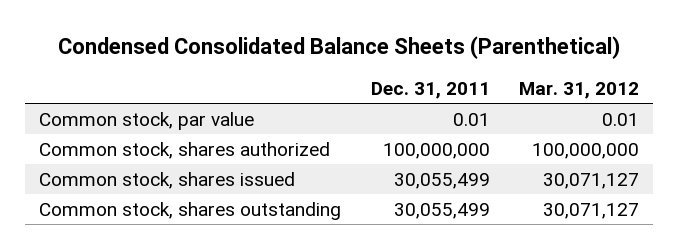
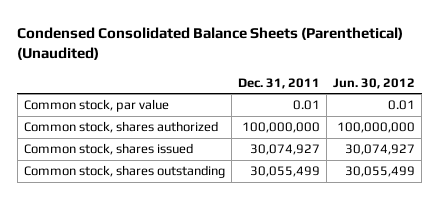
[58,36,621,60] Condensed Consolidated Balance Sheets (Parenthetical) -> [17,26,404,61] Condensed Consolidated Balance Sheets (Parenthetical) (Unaudited)
[518,81,639,99] Mar. 31, 2012 -> none
none -> [333,77,416,89] Jun. 30, 2012
[393,172,490,189] 30,055,499 -> [249,144,320,156] 30,074,927

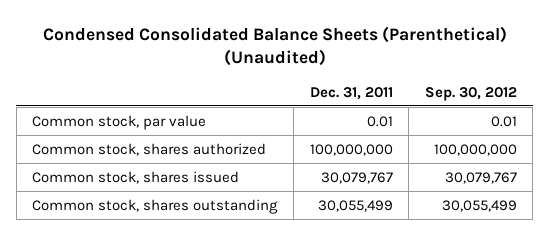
[333,77,416,89] Jun. 30, 2012 -> none
none -> [424,86,517,101] Sep. 30, 2012
[249,144,320,156] 30,074,927 -> [320,171,393,184] 30,079,767

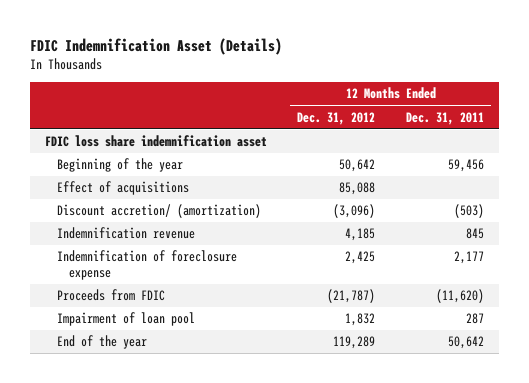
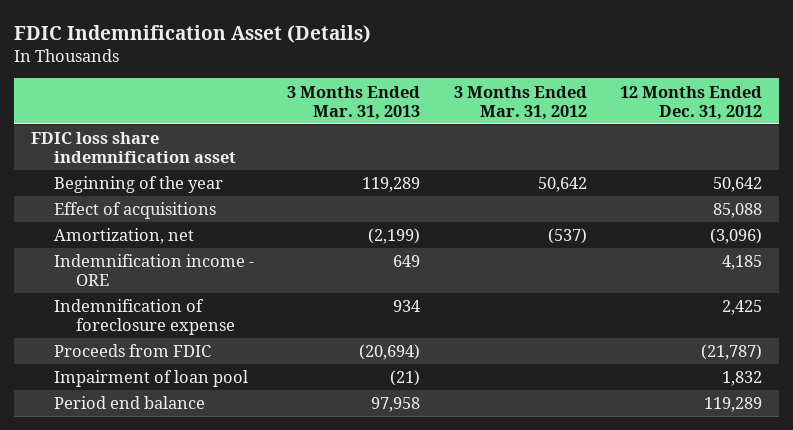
[405,111,484,125] Dec. 31, 2011 -> none
none -> [287,85,421,120] 3 Months Ended Mar. 31, 2013
none -> [453,85,587,120] 3 Months Ended Mar. 31, 2012
[57,204,262,219] Discount accretion/ (amortization) -> [53,228,194,245] Amortization, net
[57,227,196,240] Indemnification revenue -> [53,254,254,287] Indemnification income - ORE
[57,335,148,350] End of the year -> [53,396,205,410] Period end balance

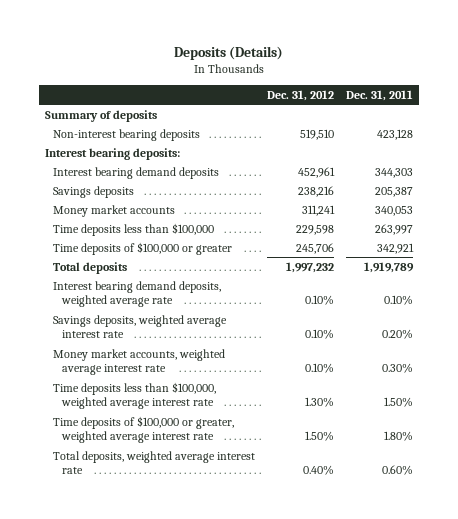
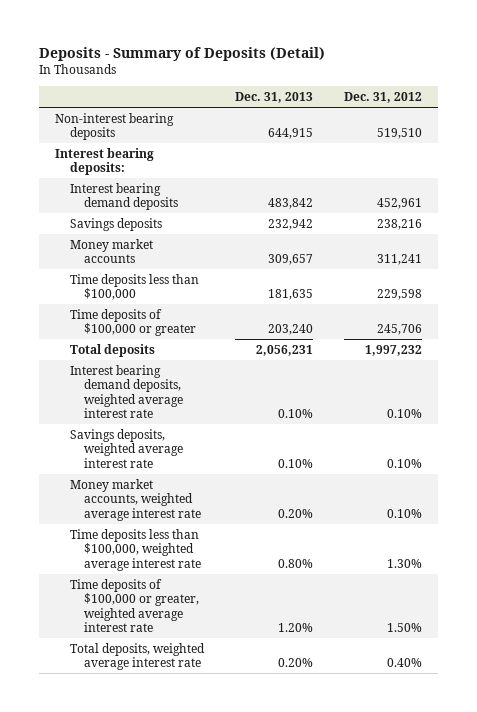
[174,46,284,61] Deposits (Details) -> [39,46,326,61] Deposits - Summary of Deposits (Detail)
[346,89,414,101] Dec. 31, 2011 -> none
none -> [235,92,314,104] Dec. 31, 2013
[44,109,157,122] Summary of deposits -> none
[53,280,222,308] Interest bearing demand deposits, weighted average rate -> [69,364,184,418] Interest bearing demand deposits, weighted average interest rate

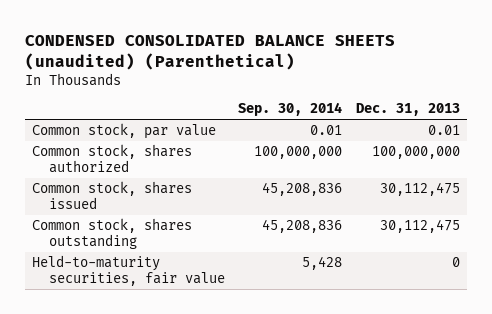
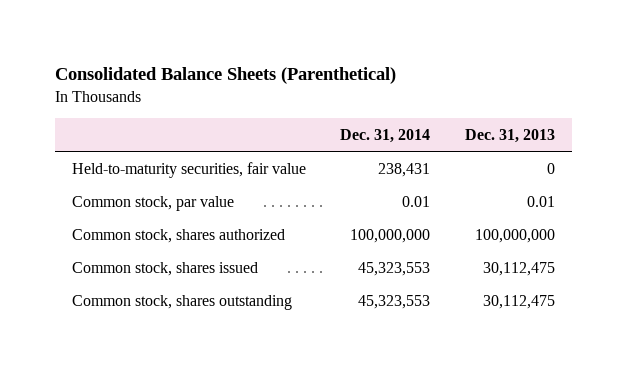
[24,34,395,70] CONDENSED CONSOLIDATED BALANCE SHEETS (unaudited) (Parenthetical) -> [55,67,397,85] Consolidated Balance Sheets (Parenthetical)
[238,102,343,117] Sep. 30, 2014 -> none
none -> [340,129,431,144] Dec. 31, 2014
[31,255,225,286] Held-to-maturity securities, fair value -> [72,161,307,178] Held-to-maturity securities, fair value

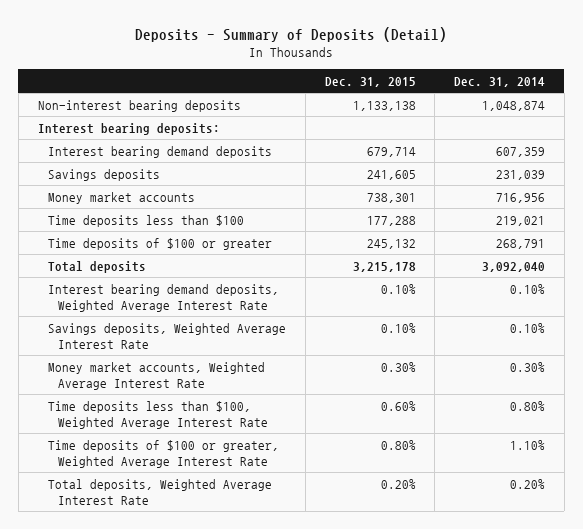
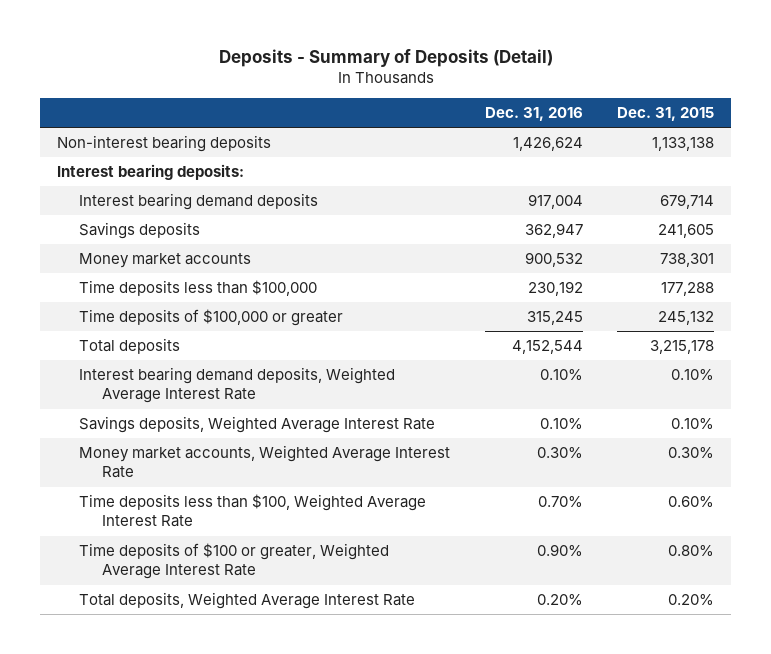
[454,77,546,88] Dec. 31, 2014 -> none
none -> [484,107,583,122] Dec. 31, 2016
[47,214,244,227] Time deposits less than $100 -> [79,280,318,297] Time deposits less than $100,000
[47,237,272,250] Time deposits of $100 or greater -> [79,309,344,327] Time deposits of $100,000 or greater

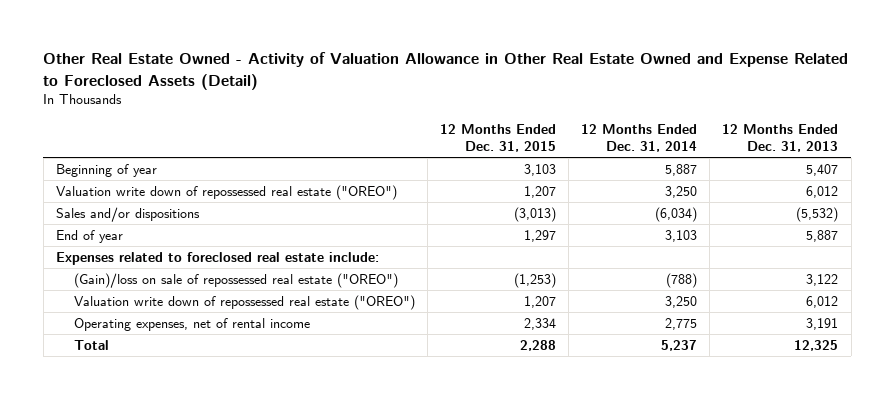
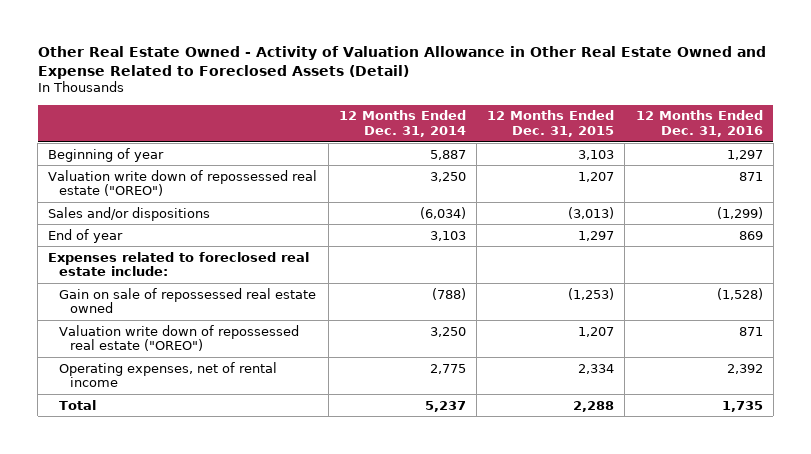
[722,123,839,153] 12 Months Ended Dec. 31, 2013 -> none
none -> [635,110,763,137] 12 Months Ended Dec. 31, 2016
[73,272,398,288] (Gain)/loss on sale of repossessed real estate ("OREO") -> [59,287,317,314] Gain on sale of repossessed real estate owned

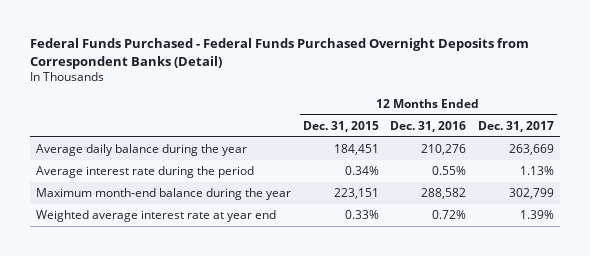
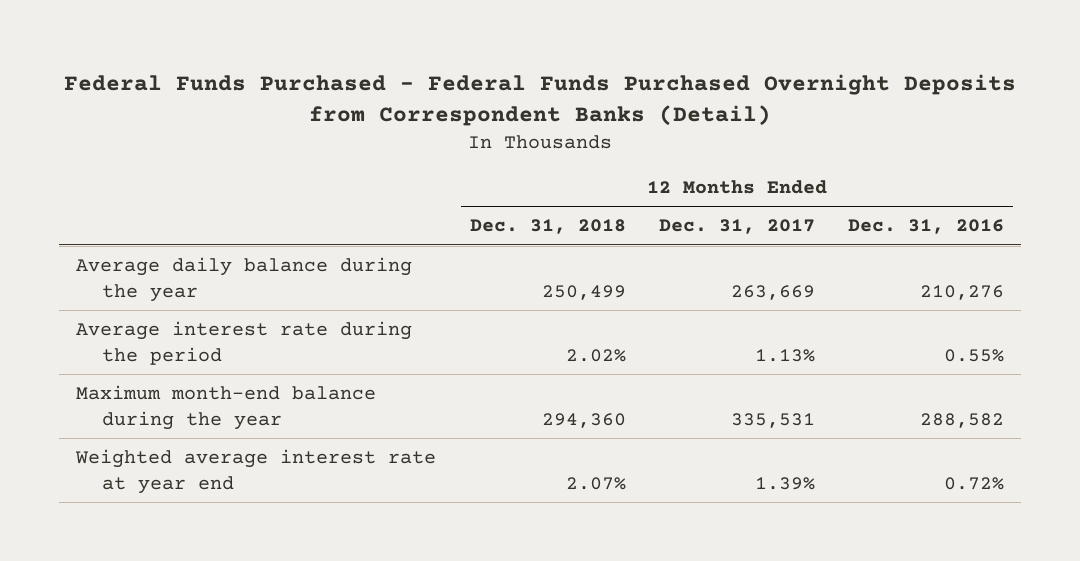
[302,120,379,132] Dec. 31, 2015 -> none
none -> [469,219,626,235] Dec. 31, 2018
[508,188,554,200] 302,799 -> [730,412,815,428] 335,531

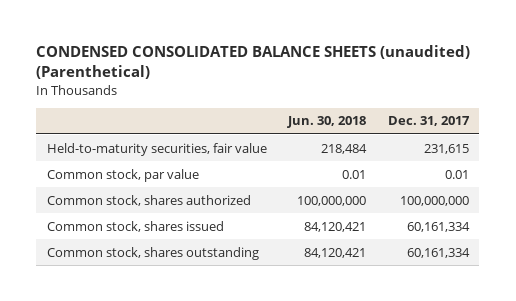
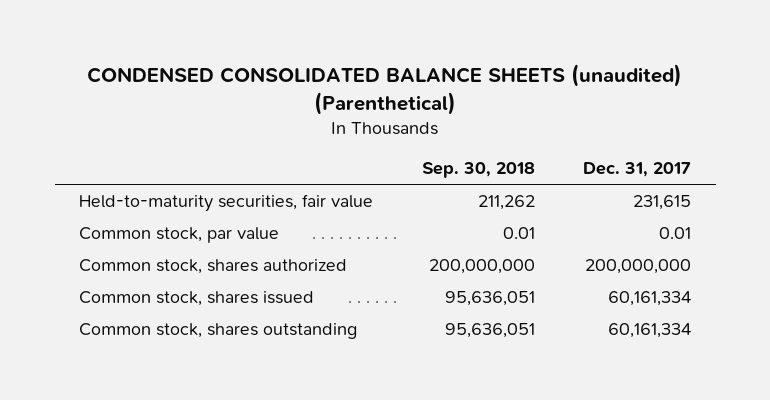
[287,116,367,129] Jun. 30, 2018 -> none
none -> [421,162,535,179] Sep. 30, 2018
[399,195,469,206] 100,000,000 -> [585,259,692,275] 200,000,000

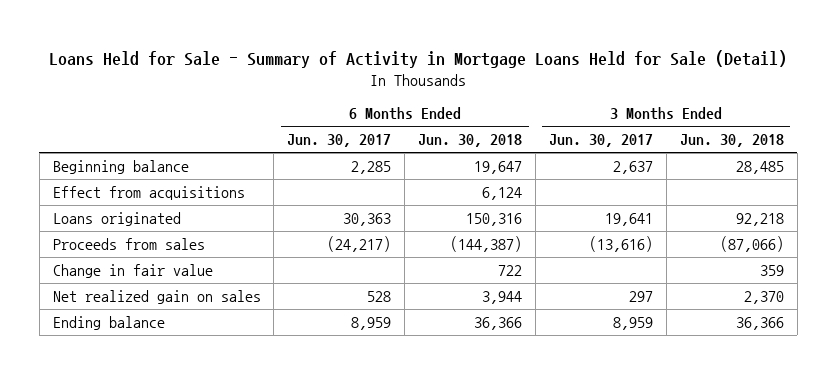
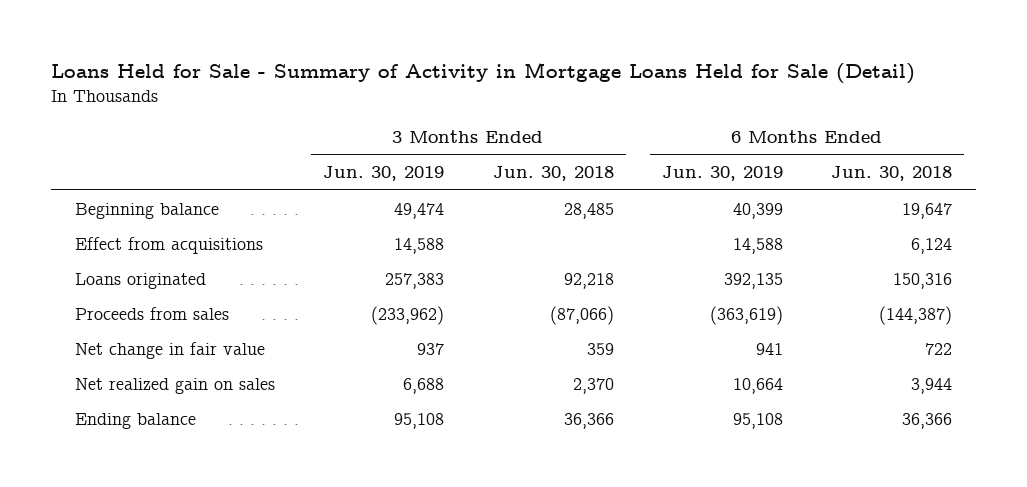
[287,134,392,148] Jun. 30, 2017 -> none
[548,134,653,148] Jun. 30, 2017 -> none
none -> [323,166,445,182] Jun. 30, 2019
none -> [661,166,783,182] Jun. 30, 2019
[52,263,213,278] Change in fair value -> [75,341,266,359] Net change in fair value

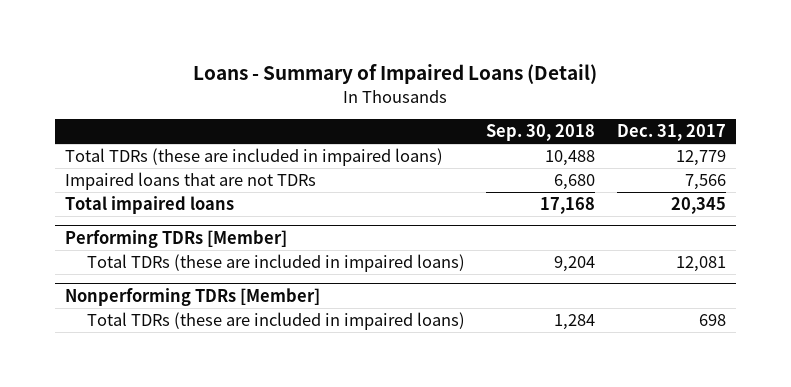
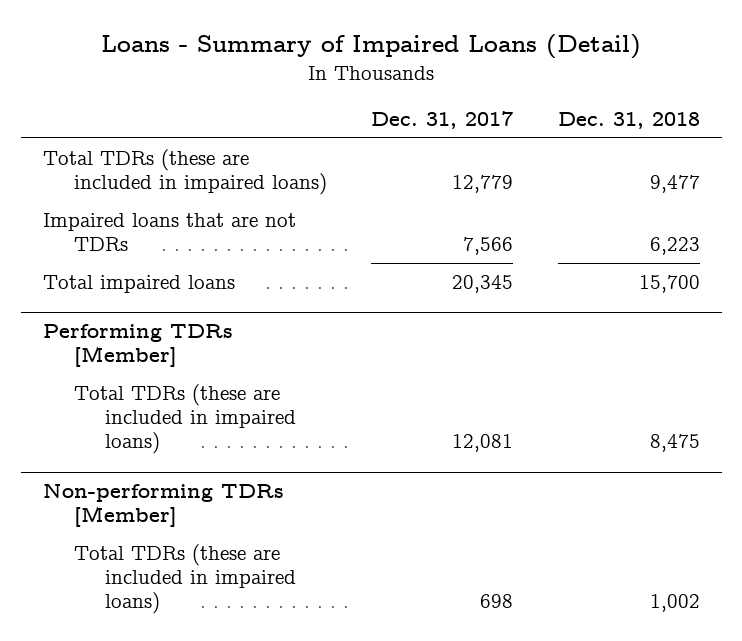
[486,124,596,142] Sep. 30, 2018 -> none
none -> [557,112,700,130] Dec. 31, 2018
[65,288,321,307] Nonperforming TDRs [Member] -> [42,482,284,528] Non-performing TDRs [Member]

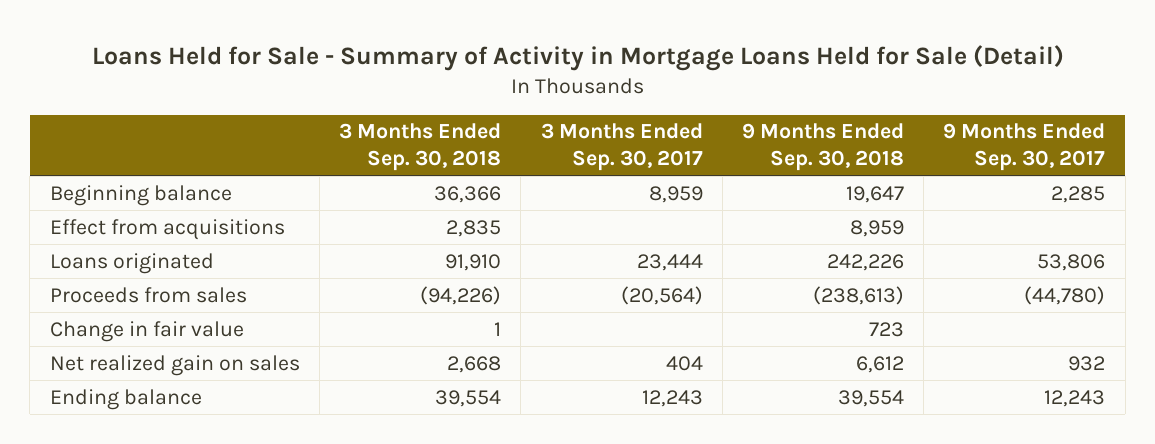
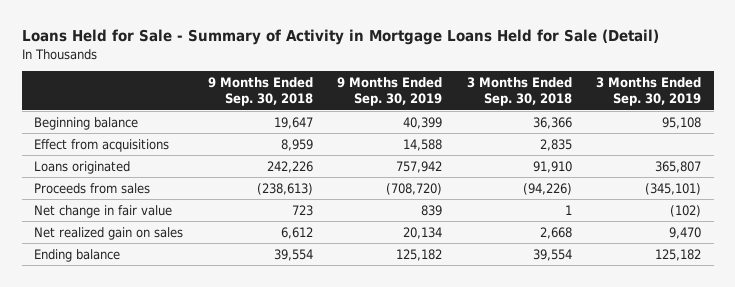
[540,123,703,172] 3 Months Ended Sep. 30, 2017 -> none
[943,123,1106,172] 9 Months Ended Sep. 30, 2017 -> none
none -> [337,77,443,107] 9 Months Ended Sep. 30, 2019
none -> [596,77,702,107] 3 Months Ended Sep. 30, 2019
[49,320,244,342] Change in fair value -> [34,204,173,218] Net change in fair value

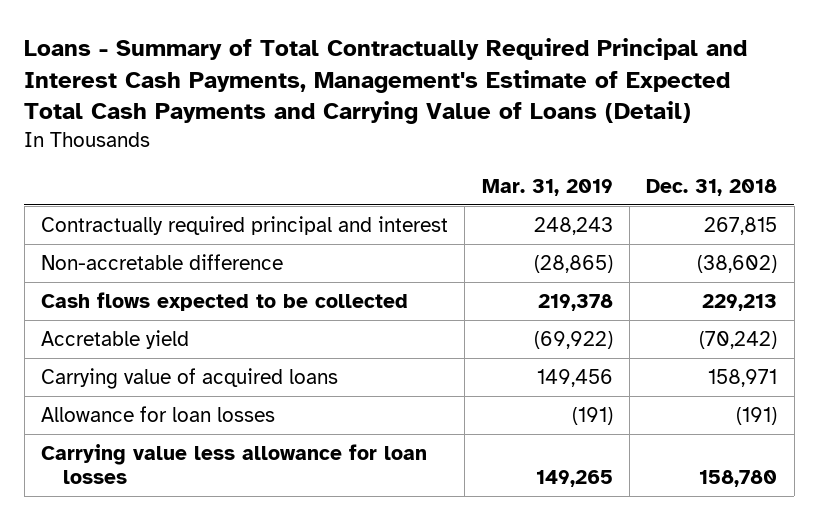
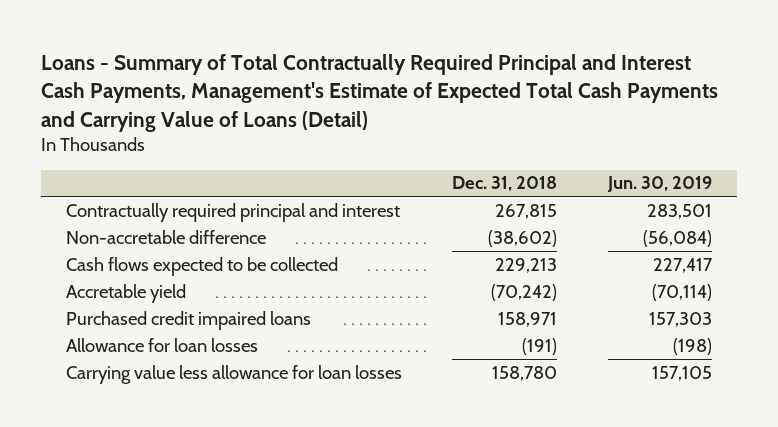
[481,178,613,196] Mar. 31, 2019 -> none
none -> [606,176,712,193] Jun. 30, 2019
[41,367,339,389] Carrying value of acquired loans -> [66,310,312,330] Purchased credit impaired loans

